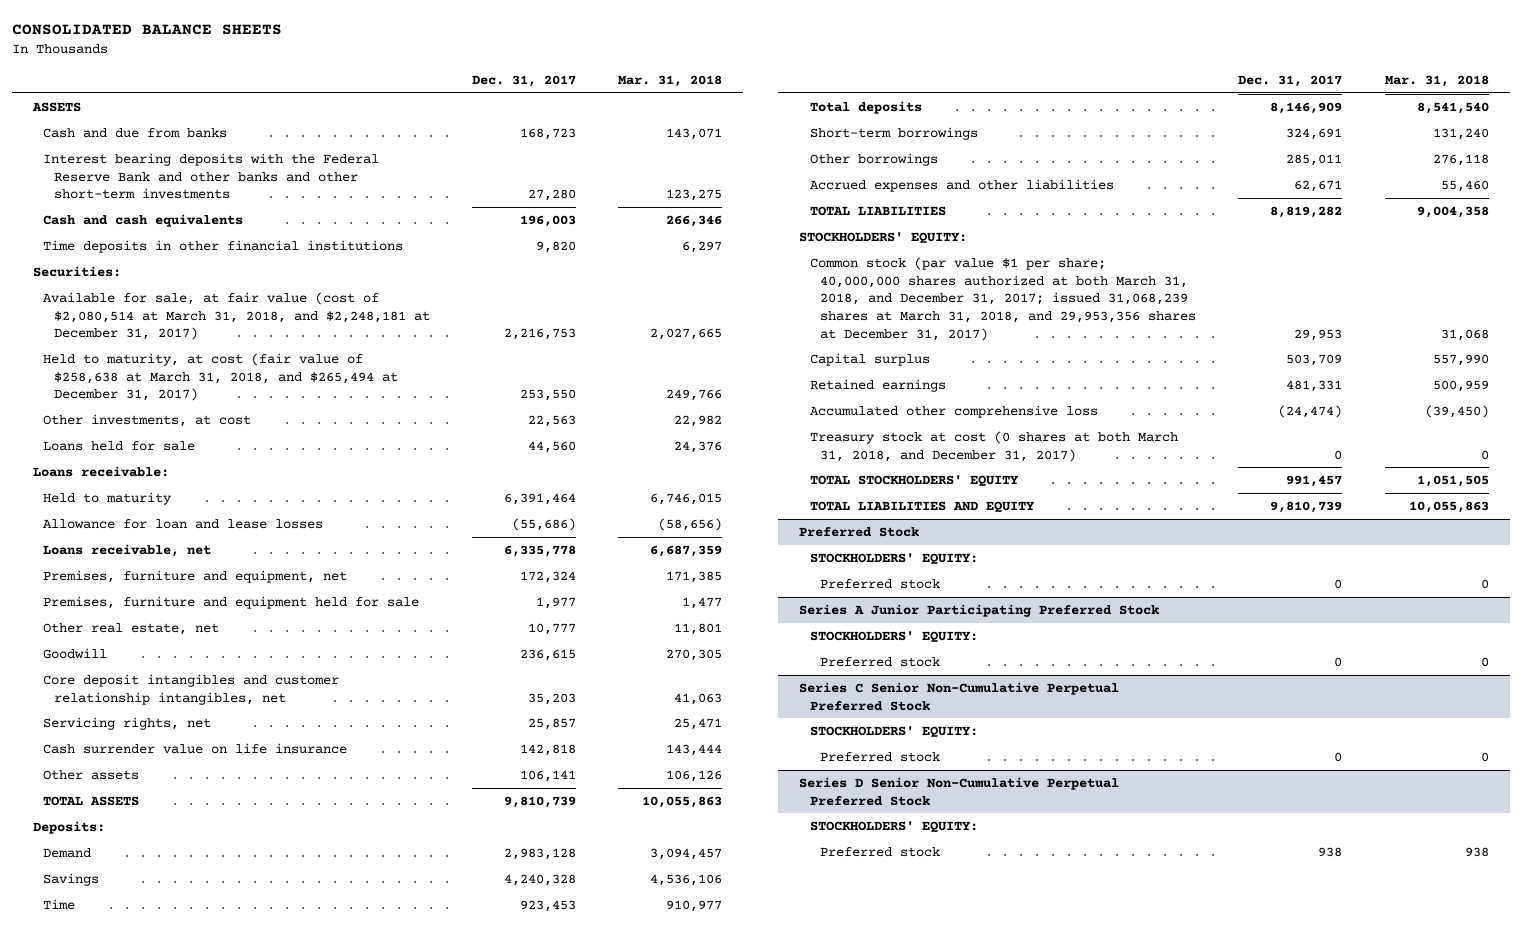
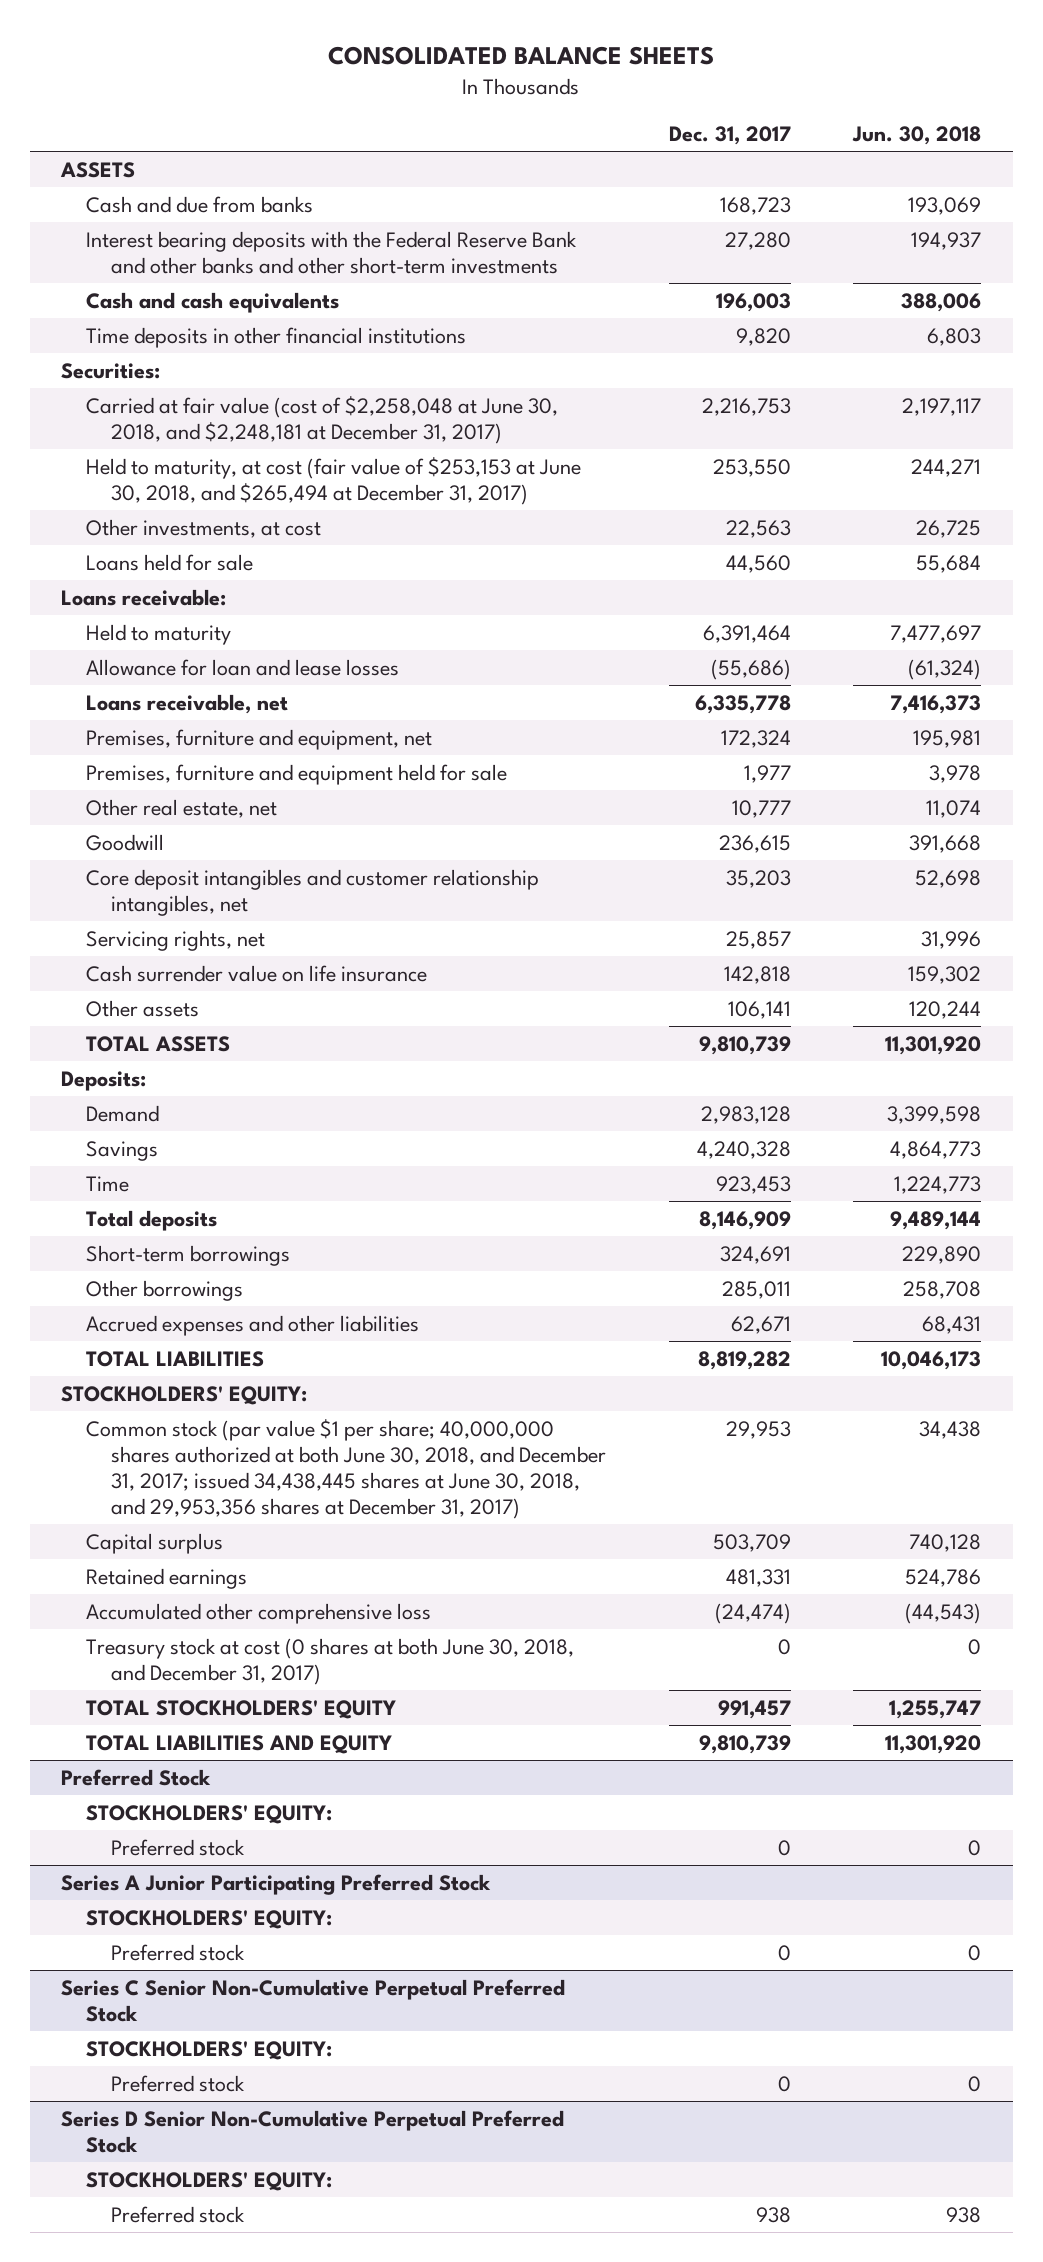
[617,74,722,87] Mar. 31, 2018 -> none
none -> [852,125,982,145] Jun. 30, 2018
[43,292,430,341] Available for sale, at fair value (cost of $2,080,514 at March 31, 2018, and $2,248,181 at December 31, 2017) -> [86,395,559,444] Carried at fair value (cost of $2,258,048 at June 30, 2018, and $2,248,181 at December 31, 2017)
[43,353,398,402] Held to maturity, at cost (fair value of $258,638 at March 31, 2018, and $265,494 at December 31, 2017) -> [86,456,582,505] Held to maturity, at cost (fair value of $253,153 at June 30, 2018, and $265,494 at December 31, 2017)
[809,257,1197,341] Common stock (par value $1 per share; 40,000,000 shares authorized at both March 31, 2018, and December 31, 2017; issued 31,068,239 shares at March 31, 2018, and 29,953,356 shares at December 31, 2017) -> [86,1418,607,1519] Common stock (par value $1 per share; 40,000,000 shares authorized at both June 30, 2018, and December 31, 2017; issued 34,438,445 shares at June 30, 2018, and 29,953,356 shares at December 31, 2017)
[809,431,1178,462] Treasury stock at cost (0 shares at both March 31, 2018, and December 31, 2017) -> [86,1637,575,1685] Treasury stock at cost (0 shares at both June 30, 2018, and December 31, 2017)

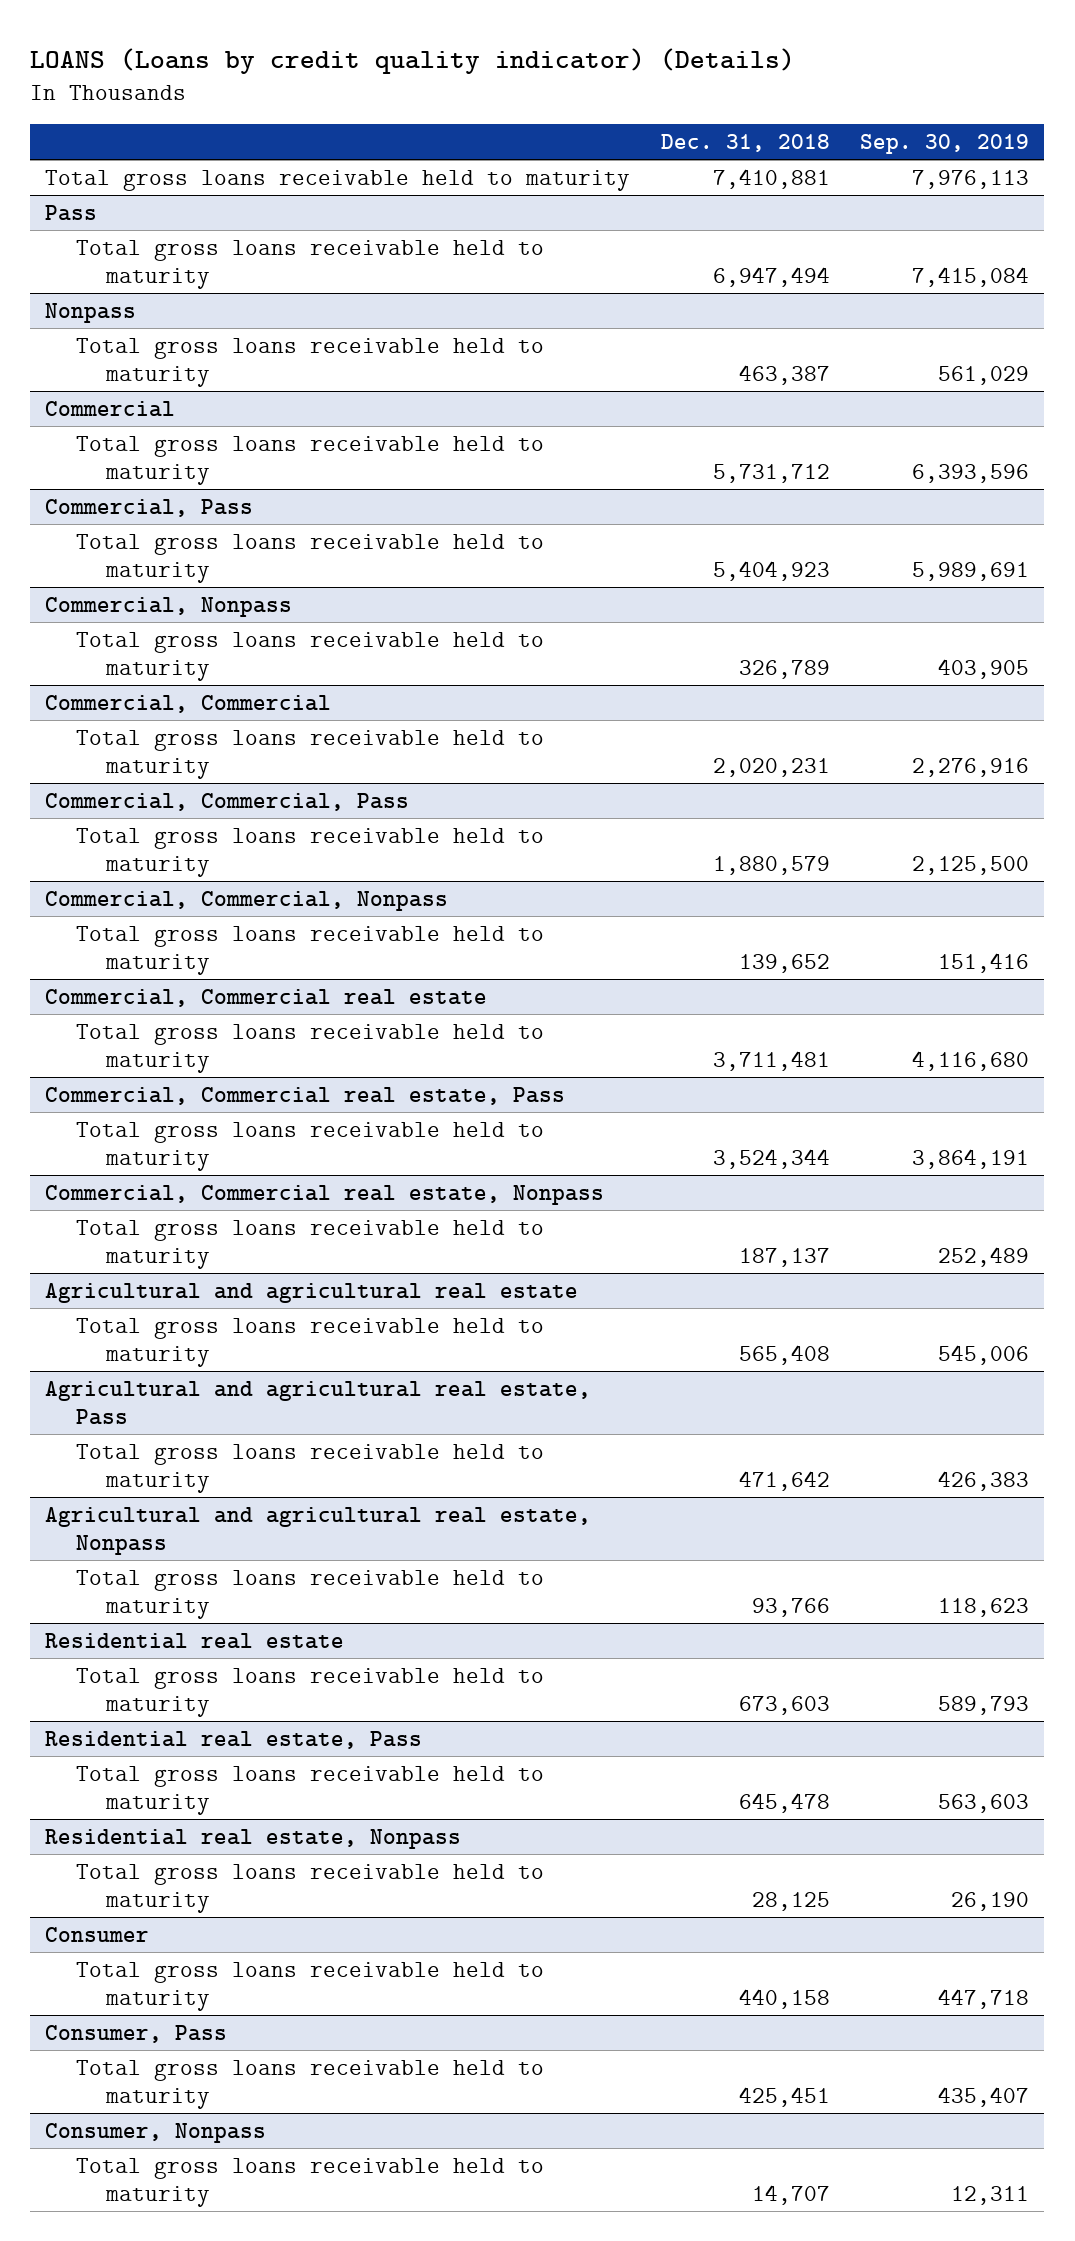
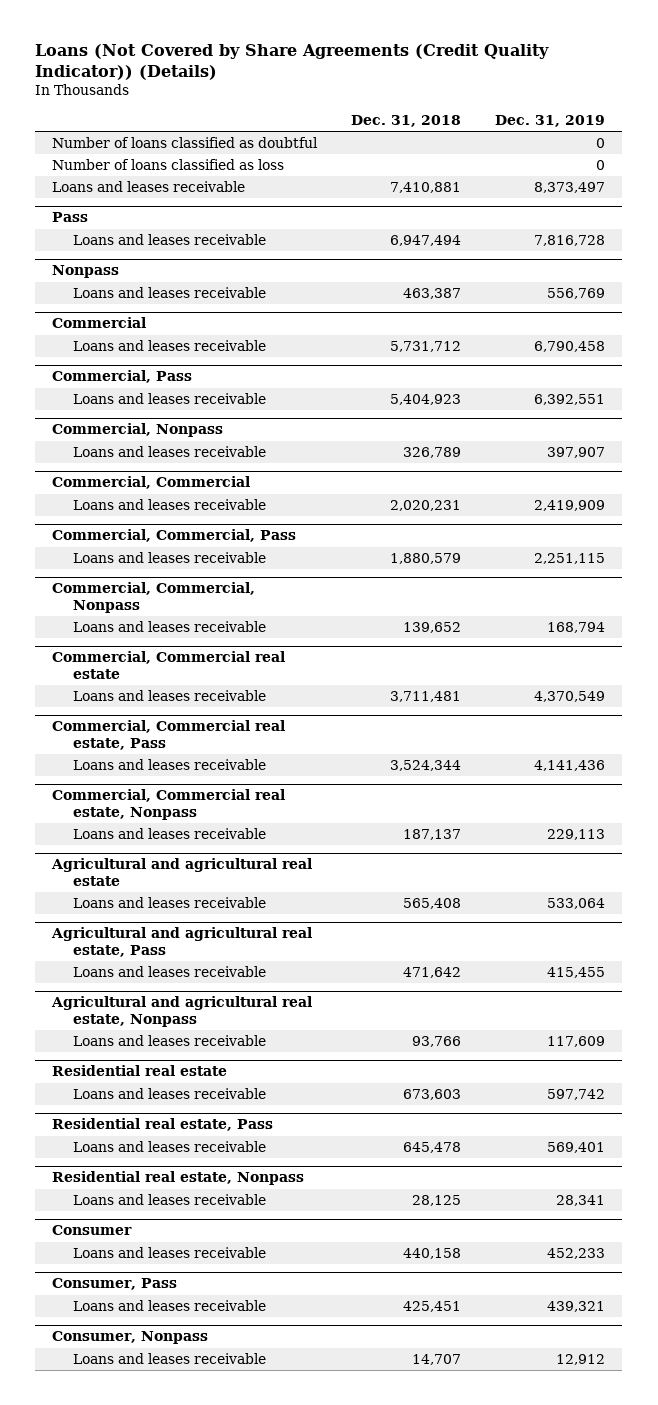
[30,47,796,74] LOANS (Loans by credit quality indicator) (Details) -> [35,44,550,81] Loans (Not Covered by Share Agreements (Credit Quality Indicator)) (Details)
[860,134,1030,155] Sep. 30, 2019 -> none
none -> [495,114,606,127] Dec. 31, 2019
none -> [52,137,319,149] Number of loans classified as doubtful
none -> [52,159,285,171] Number of loans classified as loss
[45,169,631,191] Total gross loans receivable held to maturity -> [52,181,246,193] Loans and leases receivable
[75,239,544,289] Total gross loans receivable held to maturity -> [73,234,267,246] Loans and leases receivable
[75,337,544,387] Total gross loans receivable held to maturity -> [73,287,267,299] Loans and leases receivable
[75,435,544,485] Total gross loans receivable held to maturity -> [73,340,267,352] Loans and leases receivable
[75,533,544,583] Total gross loans receivable held to maturity -> [73,393,267,405] Loans and leases receivable
[75,631,544,681] Total gross loans receivable held to maturity -> [73,446,267,458] Loans and leases receivable
[75,729,544,779] Total gross loans receivable held to maturity -> [73,499,267,511] Loans and leases receivable
[75,827,544,877] Total gross loans receivable held to maturity -> [73,552,267,564] Loans and leases receivable
[75,925,544,975] Total gross loans receivable held to maturity -> [73,621,267,633] Loans and leases receivable
[75,1023,544,1073] Total gross loans receivable held to maturity -> [73,690,267,702] Loans and leases receivable
[75,1121,544,1171] Total gross loans receivable held to maturity -> [73,759,267,771] Loans and leases receivable
[75,1219,544,1269] Total gross loans receivable held to maturity -> [73,828,267,840] Loans and leases receivable
[75,1317,544,1367] Total gross loans receivable held to maturity -> [73,897,267,909] Loans and leases receivable
[75,1443,544,1493] Total gross loans receivable held to maturity -> [73,966,267,978] Loans and leases receivable
[75,1569,544,1619] Total gross loans receivable held to maturity -> [73,1035,267,1047] Loans and leases receivable
[75,1667,544,1717] Total gross loans receivable held to maturity -> [73,1088,267,1100] Loans and leases receivable
[75,1765,544,1815] Total gross loans receivable held to maturity -> [73,1141,267,1153] Loans and leases receivable
[75,1863,544,1913] Total gross loans receivable held to maturity -> [73,1194,267,1206] Loans and leases receivable
[75,1961,544,2011] Total gross loans receivable held to maturity -> [73,1247,267,1259] Loans and leases receivable
[75,2059,544,2109] Total gross loans receivable held to maturity -> [73,1300,267,1312] Loans and leases receivable
[75,2157,544,2207] Total gross loans receivable held to maturity -> [73,1353,267,1365] Loans and leases receivable

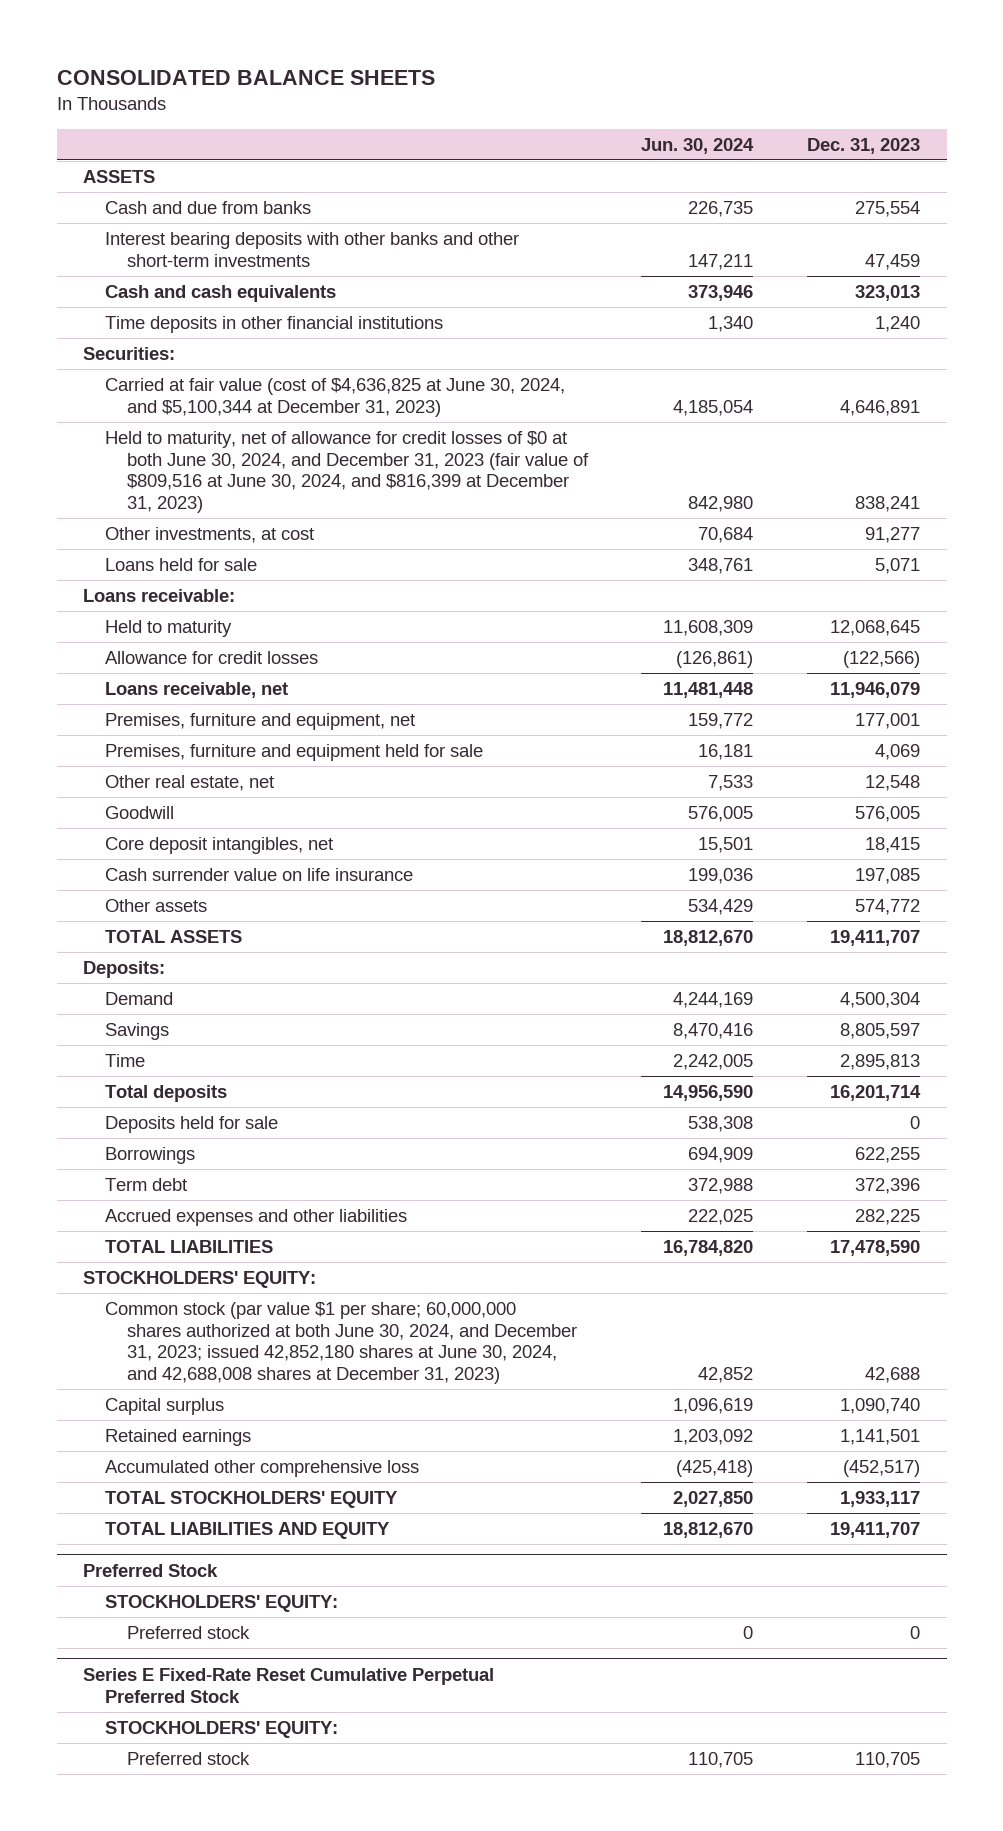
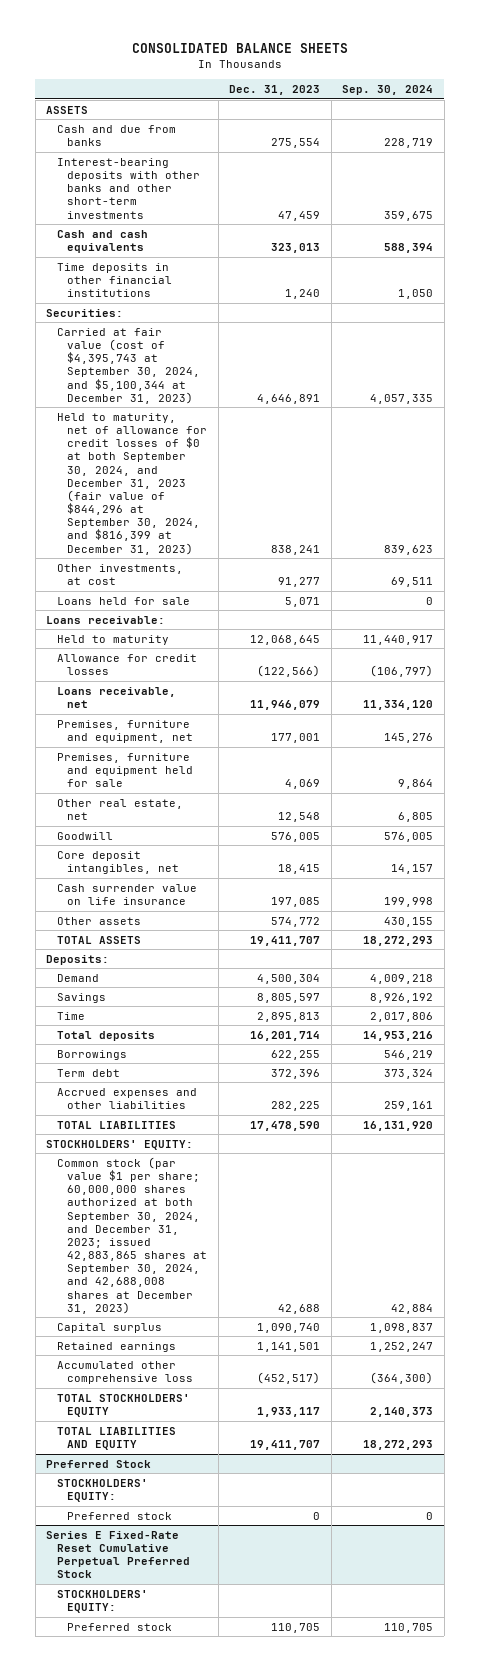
[641,137,755,154] Jun. 30, 2024 -> none
none -> [342,84,434,95] Sep. 30, 2024
[105,231,520,267] Interest bearing deposits with other banks and other short-term investments -> [56,157,201,219] Interest-bearing deposits with other banks and other short-term investments
[105,377,566,417] Carried at fair value (cost of $4,636,825 at June 30, 2024, and $5,100,344 at December 31, 2023) -> [56,327,201,404] Carried at fair value (cost of $4,395,743 at September 30, 2024, and $5,100,344 at December 31, 2023)
[105,430,589,514] Held to maturity, net of allowance for credit losses of $0 at both June 30, 2024, and December 31, 2023 (fair value of $809,516 at June 30, 2024, and $816,399 at December 31, 2023) -> [56,412,208,555] Held to maturity, net of allowance for credit losses of $0 at both September 30, 2024, and December 31, 2023 (fair value of $844,296 at September 30, 2024, and $816,399 at December 31, 2023)
[105,1115,279,1133] Deposits held for sale -> none
[105,1301,577,1385] Common stock (par value $1 per share; 60,000,000 shares authorized at both June 30, 2024, and December 31, 2023; issued 42,852,180 shares at June 30, 2024, and 42,688,008 shares at December 31, 2023) -> [56,1156,208,1314] Common stock (par value $1 per share; 60,000,000 shares authorized at both September 30, 2024, and December 31, 2023; issued 42,883,865 shares at September 30, 2024, and 42,688,008 shares at December 31, 2023)

